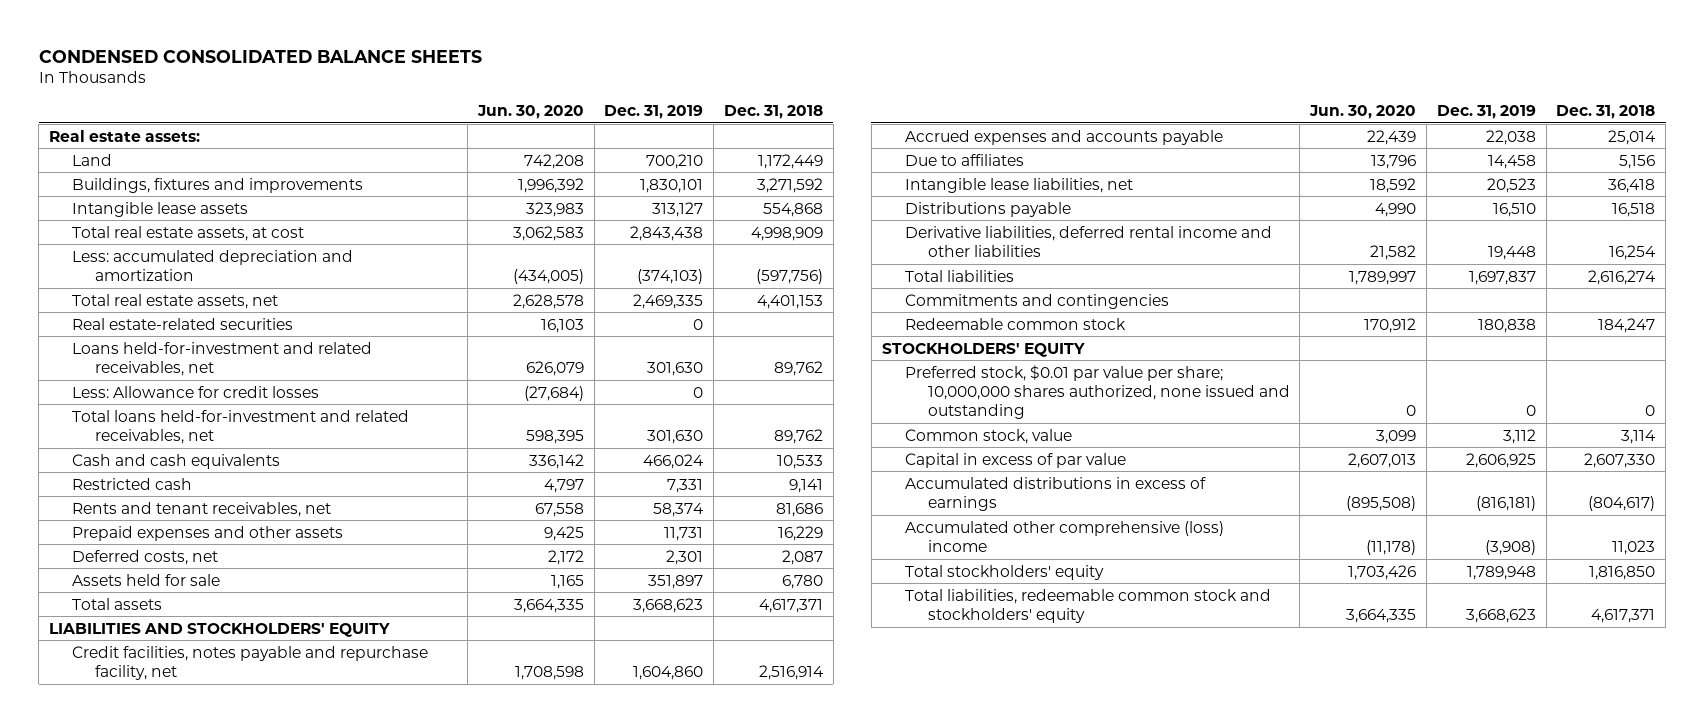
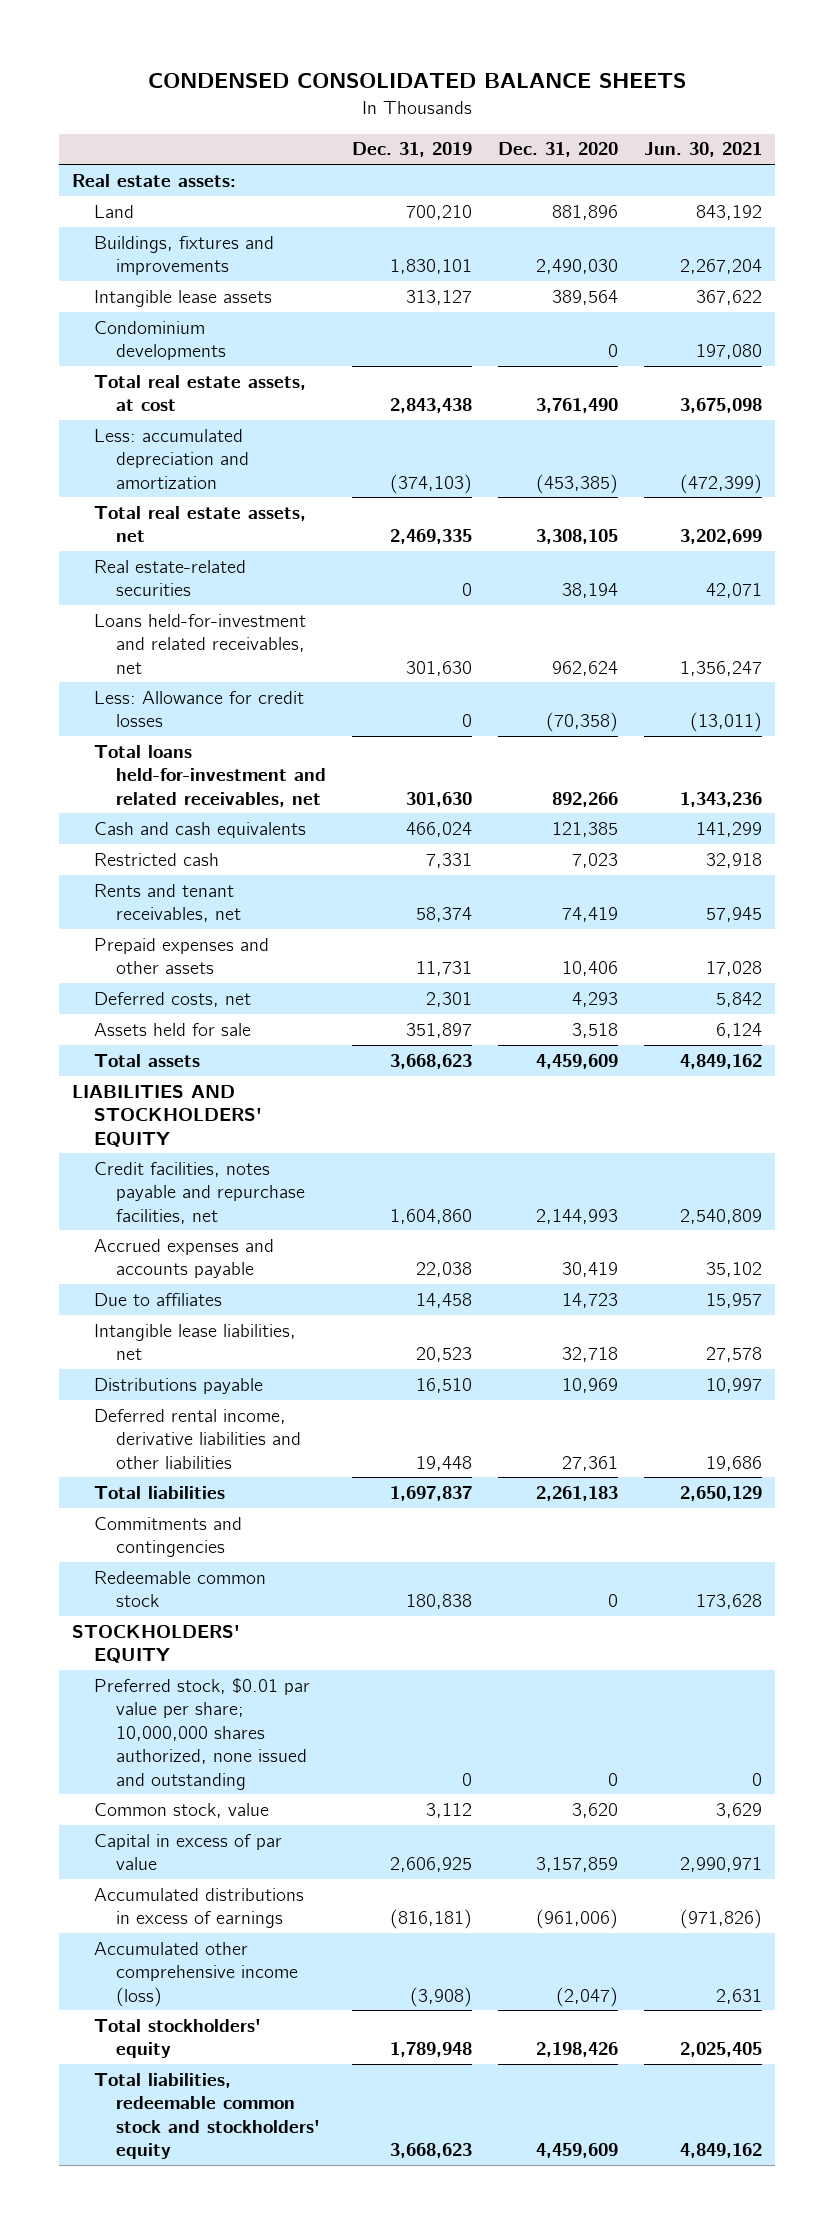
[476,105,584,120] Jun. 30, 2020 -> none
[723,105,823,120] Dec. 31, 2018 -> none
none -> [498,142,619,158] Dec. 31, 2020
none -> [644,142,763,158] Jun. 30, 2021
none -> [93,320,227,361] Condominium developments
[72,645,429,680] Credit facilities, notes payable and repurchase facility, net -> [93,1161,306,1224] Credit facilities, notes payable and repurchase facilities, net
[904,225,1272,257] Derivative liabilities, deferred rental income and other liabilities -> [93,1408,302,1469] Deferred rental income, derivative liabilities and other liabilities
[904,520,1224,552] Accumulated other comprehensive (loss) income -> [93,1941,299,2007] Accumulated other comprehensive income (loss)

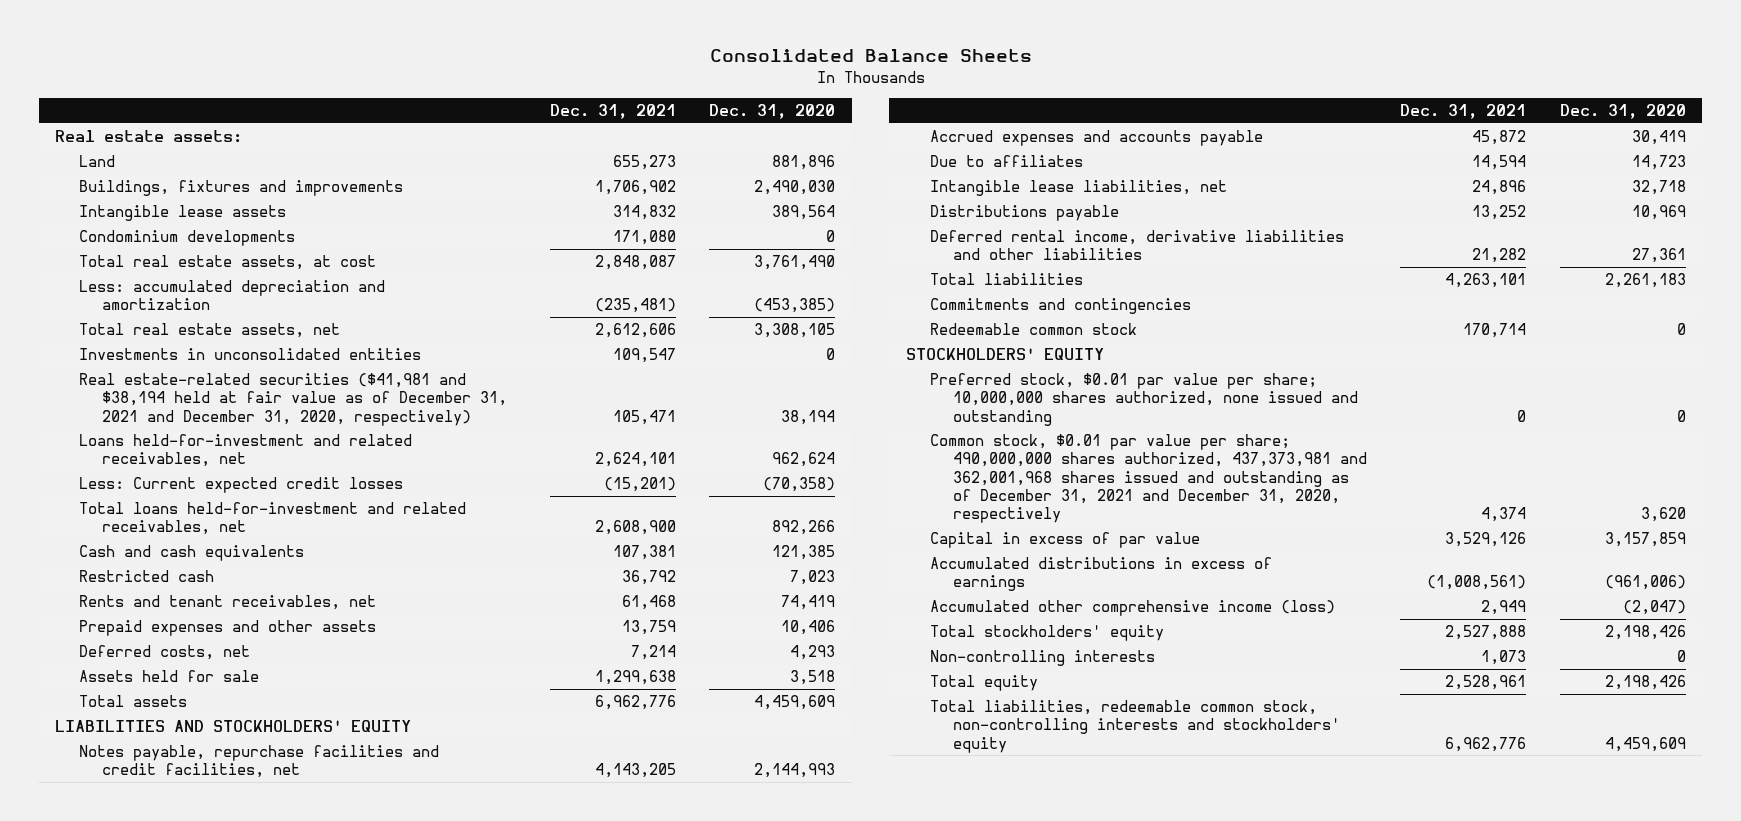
[147,73,686,89] CONDENSED CONSOLIDATED BALANCE SHEETS -> [709,49,1032,63] Consolidated Balance Sheets
[352,142,473,158] Dec. 31, 2019 -> none
[644,142,763,158] Jun. 30, 2021 -> none
none -> [549,103,676,119] Dec. 31, 2021
none -> [78,348,421,361] Investments in unconsolidated entities
[93,559,246,597] Real estate-related securities -> [78,373,508,426] Real estate-related securities ($41,981 and $38,194 held at fair value as of December 31, 2021 and December 31, 2020, respectively)
[93,690,304,728] Less: Allowance for credit losses -> [78,477,403,494] Less: Current expected credit losses
[93,1161,306,1224] Credit facilities, notes payable and repurchase facilities, net -> [78,745,439,779] Notes payable, repurchase facilities and credit facilities, net
[93,1802,269,1818] Common stock, value -> [929,434,1367,524] Common stock, $0.01 par value per share; 490,000,000 shares authorized, 437,373,981 and 362,001,968 shares issued and outstanding as of December 31, 2021 and December 31, 2020, respectively
none -> [929,650,1155,667] Non-controlling interests
none -> [929,675,1038,692] Total equity
[93,2072,321,2160] Total liabilities, redeemable common stock and stockholders' equity -> [929,700,1340,753] Total liabilities, redeemable common stock, non-controlling interests and stockholders' equity

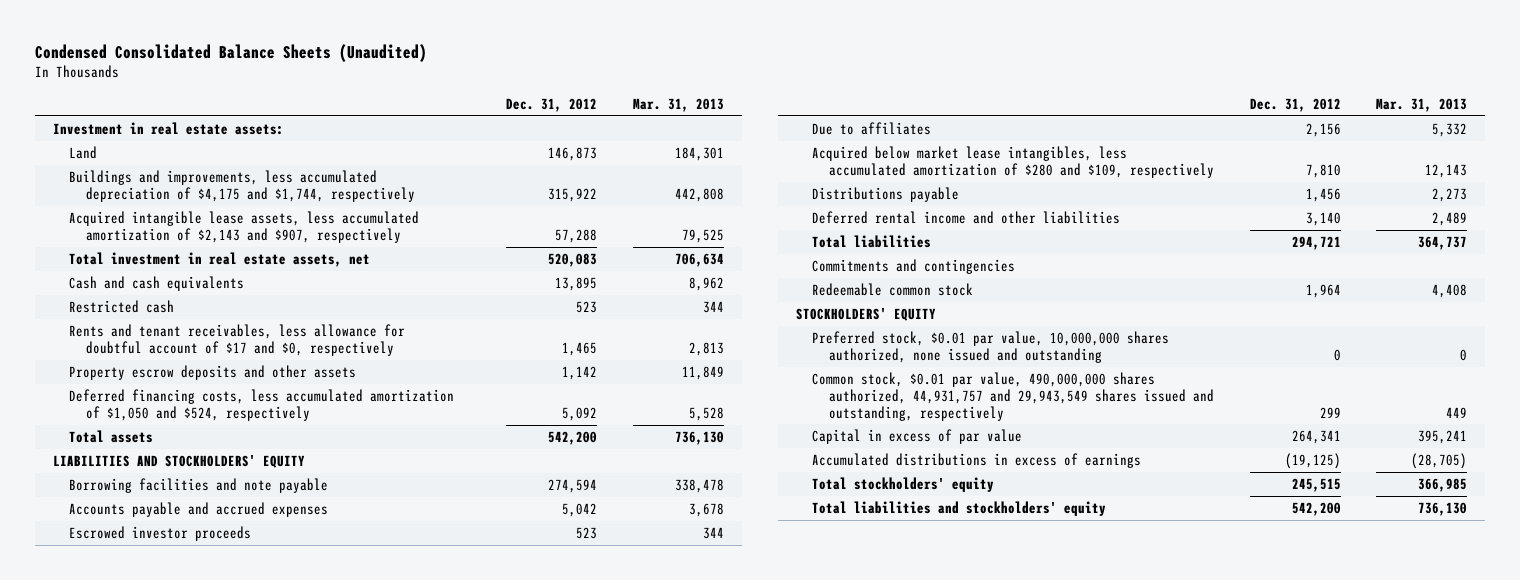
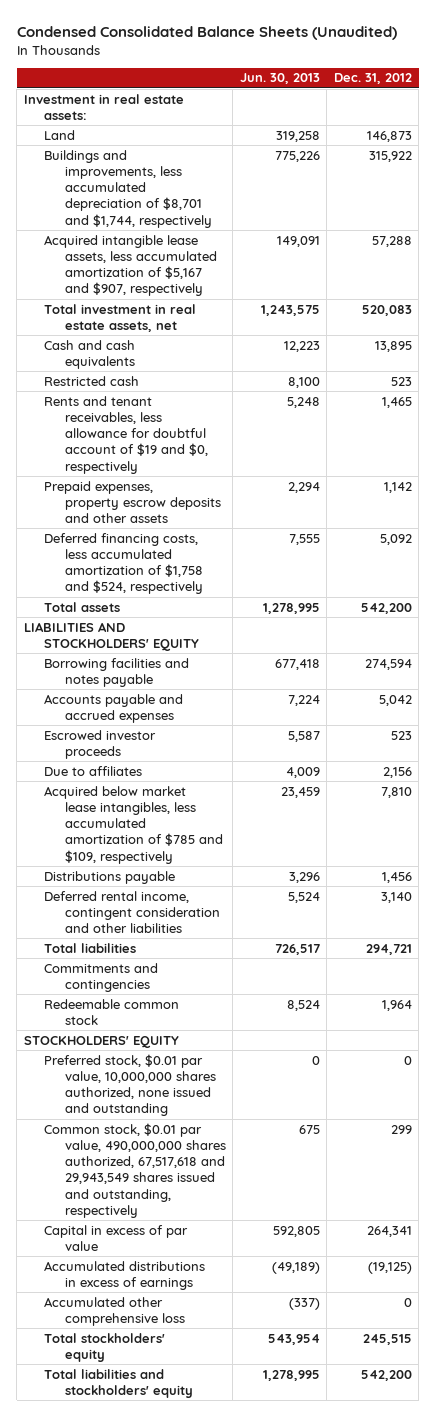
[632,97,724,112] Mar. 31, 2013 -> none
none -> [239,73,320,85] Jun. 30, 2013
[69,170,415,202] Buildings and improvements, less accumulated depreciation of $4,175 and $1,744, respectively -> [44,149,212,228] Buildings and improvements, less accumulated depreciation of $8,701 and $1,744, respectively
[69,211,420,243] Acquired intangible lease assets, less accumulated amortization of $2,143 and $907, respectively -> [44,234,217,297] Acquired intangible lease assets, less accumulated amortization of $5,167 and $907, respectively
[69,324,406,356] Rents and tenant receivables, less allowance for doubtful account of $17 and $0, respectively -> [44,395,208,474] Rents and tenant receivables, less allowance for doubtful account of $19 and $0, respectively
[69,365,357,381] Property escrow deposits and other assets -> [44,480,221,524] Prepaid expenses, property escrow deposits and other assets
[69,389,455,421] Deferred financing costs, less accumulated amortization of $1,050 and $524, respectively -> [44,532,203,595] Deferred financing costs, less accumulated amortization of $1,758 and $524, respectively
[69,478,329,494] Borrowing facilities and note payable -> [44,657,190,687] Borrowing facilities and notes payable
[812,146,1215,178] Acquired below market lease intangibles, less accumulated amortization of $280 and $109, respectively -> [44,785,223,864] Acquired below market lease intangibles, less accumulated amortization of $785 and $109, respectively
[812,211,1121,225] Deferred rental income and other liabilities -> [44,890,220,934] Deferred rental income, contingent consideration and other liabilities
[812,372,1215,421] Common stock, $0.01 par value, 490,000,000 shares authorized, 44,931,757 and 29,943,549 shares issued and outstanding, respectively -> [44,1122,226,1218] Common stock, $0.01 par value, 490,000,000 shares authorized, 67,517,618 and 29,943,549 shares issued and outstanding, respectively
none -> [44,1296,185,1326] Accumulated other comprehensive loss

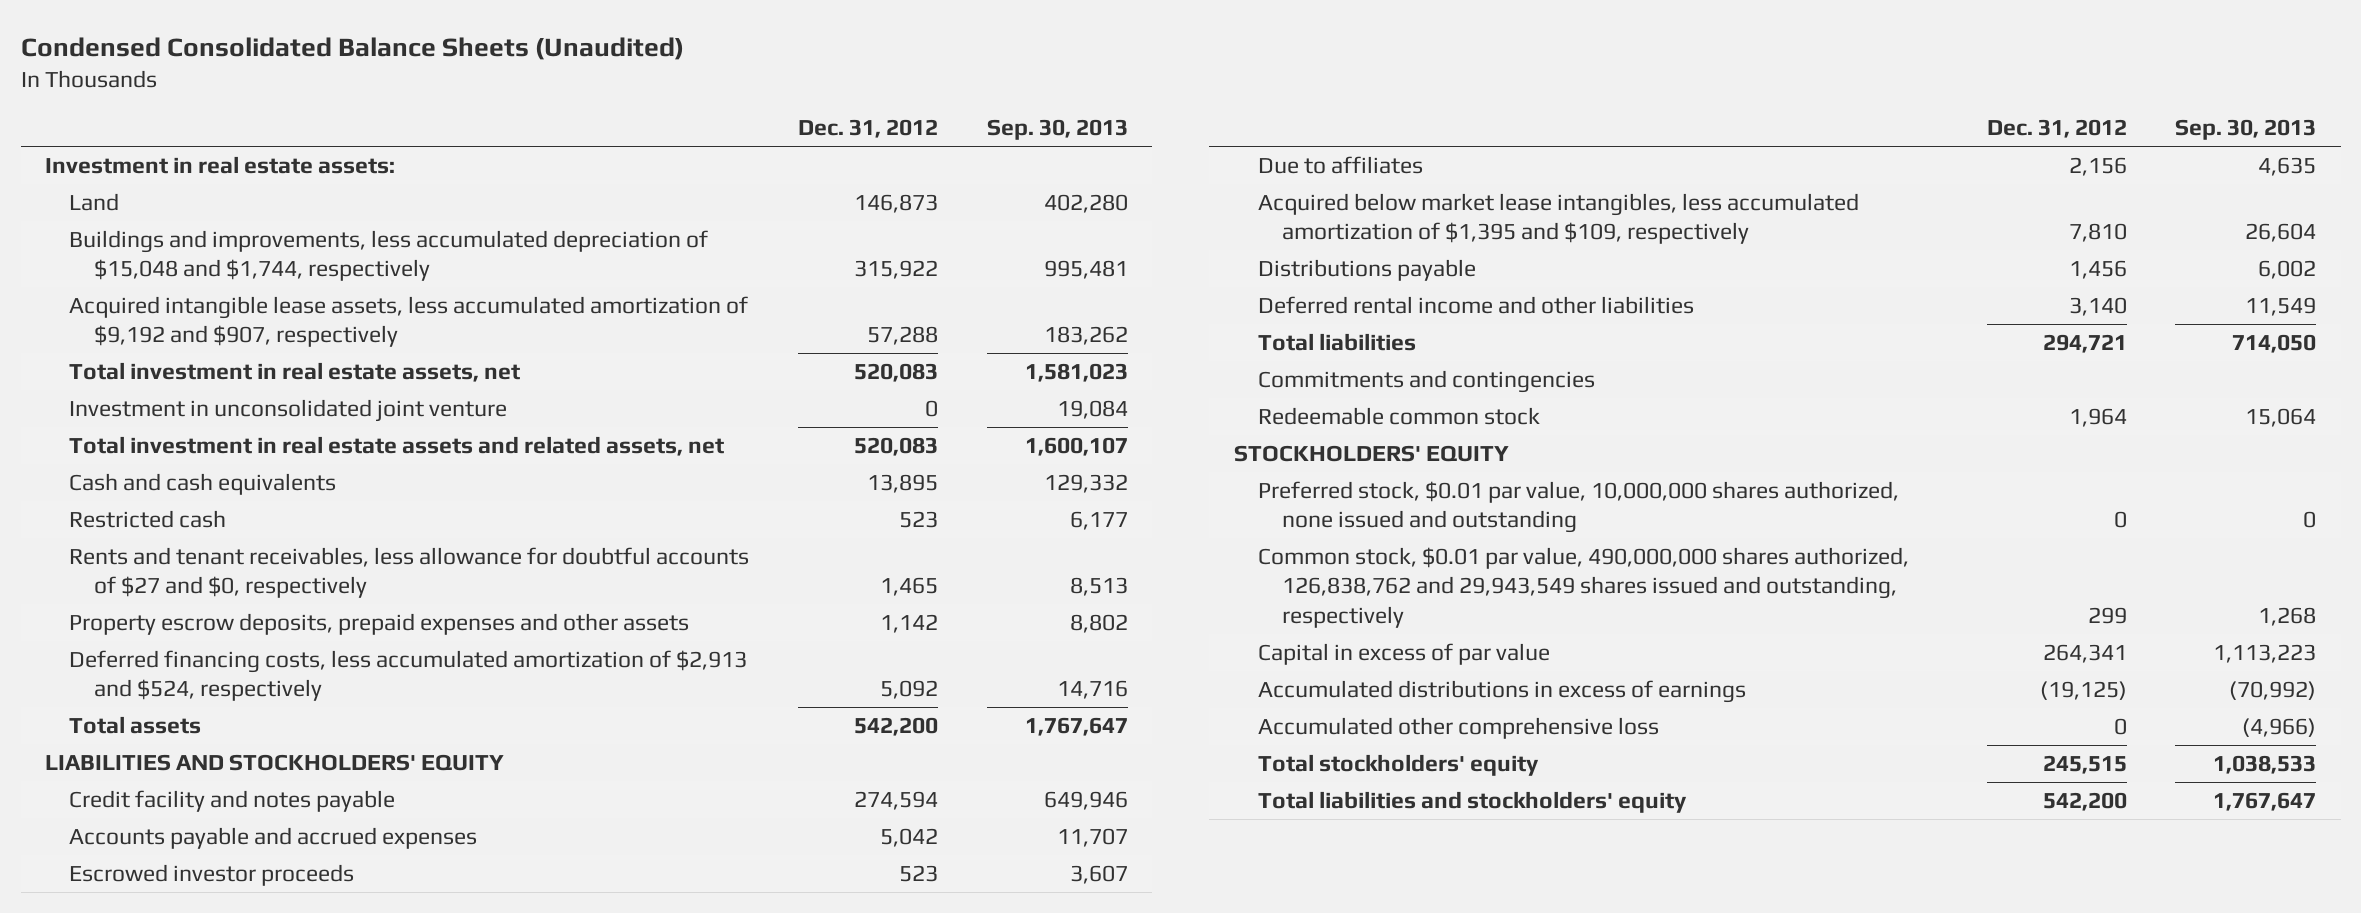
[239,73,320,85] Jun. 30, 2013 -> none
none -> [986,119,1128,141] Sep. 30, 2013
[44,149,212,228] Buildings and improvements, less accumulated depreciation of $8,701 and $1,744, respectively -> [69,229,709,282] Buildings and improvements, less accumulated depreciation of $15,048 and $1,744, respectively
[44,234,217,297] Acquired intangible lease assets, less accumulated amortization of $5,167 and $907, respectively -> [69,295,749,348] Acquired intangible lease assets, less accumulated amortization of $9,192 and $907, respectively
none -> [69,398,508,422] Investment in unconsolidated joint venture
none -> [69,435,725,456] Total investment in real estate assets and related assets, net
[44,395,208,474] Rents and tenant receivables, less allowance for doubtful account of $19 and $0, respectively -> [69,546,750,599] Rents and tenant receivables, less allowance for doubtful accounts of $27 and $0, respectively
[44,480,221,524] Prepaid expenses, property escrow deposits and other assets -> [69,612,690,635] Property escrow deposits, prepaid expenses and other assets
[44,532,203,595] Deferred financing costs, less accumulated amortization of $1,758 and $524, respectively -> [69,649,748,702] Deferred financing costs, less accumulated amortization of $2,913 and $524, respectively
[44,657,190,687] Borrowing facilities and notes payable -> [69,789,396,812] Credit facility and notes payable
[44,785,223,864] Acquired below market lease intangibles, less accumulated amortization of $785 and $109, respectively -> [1257,192,1859,245] Acquired below market lease intangibles, less accumulated amortization of $1,395 and $109, respectively
[44,890,220,934] Deferred rental income, contingent consideration and other liabilities -> [1257,295,1694,314] Deferred rental income and other liabilities
[44,1122,226,1218] Common stock, $0.01 par value, 490,000,000 shares authorized, 67,517,618 and 29,943,549 shares issued and outstanding, respectively -> [1257,546,1909,628] Common stock, $0.01 par value, 490,000,000 shares authorized, 126,838,762 and 29,943,549 shares issued and outstanding, respectively

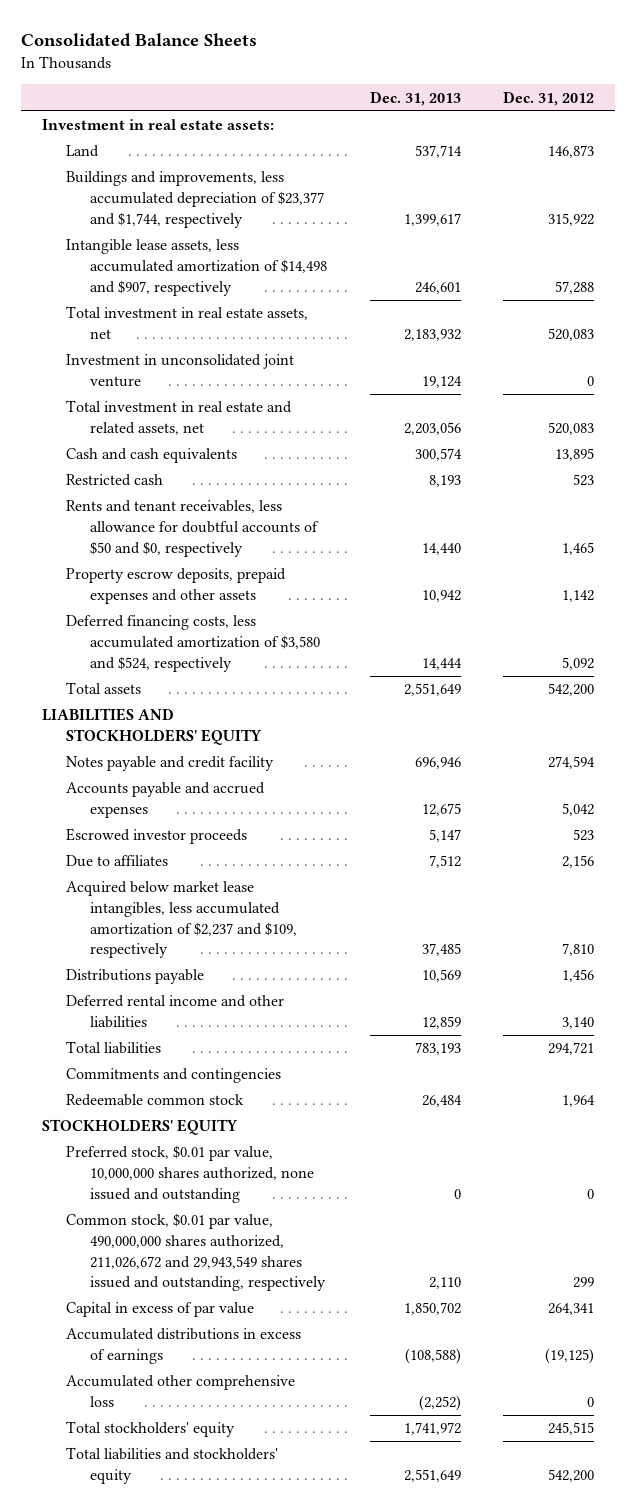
[20,36,684,60] Condensed Consolidated Balance Sheets (Unaudited) -> [21,33,258,48] Consolidated Balance Sheets
[986,119,1128,141] Sep. 30, 2013 -> none
none -> [369,90,461,106] Dec. 31, 2013
[69,229,709,282] Buildings and improvements, less accumulated depreciation of $15,048 and $1,744, respectively -> [66,171,325,228] Buildings and improvements, less accumulated depreciation of $23,377 and $1,744, respectively
[69,295,749,348] Acquired intangible lease assets, less accumulated amortization of $9,192 and $907, respectively -> [66,239,328,296] Intangible lease assets, less accumulated amortization of $14,498 and $907, respectively
[69,435,725,456] Total investment in real estate assets and related assets, net -> [66,400,293,436] Total investment in real estate and related assets, net
[69,546,750,599] Rents and tenant receivables, less allowance for doubtful accounts of $27 and $0, respectively -> [66,500,320,557] Rents and tenant receivables, less allowance for doubtful accounts of $50 and $0, respectively
[69,649,748,702] Deferred financing costs, less accumulated amortization of $2,913 and $524, respectively -> [66,615,321,672] Deferred financing costs, less accumulated amortization of $3,580 and $524, respectively
[69,789,396,812] Credit facility and notes payable -> [66,756,275,772] Notes payable and credit facility
[1257,192,1859,245] Acquired below market lease intangibles, less accumulated amortization of $1,395 and $109, respectively -> [66,881,298,959] Acquired below market lease intangibles, less accumulated amortization of $2,237 and $109, respectively
[1257,546,1909,628] Common stock, $0.01 par value, 490,000,000 shares authorized, 126,838,762 and 29,943,549 shares issued and outstanding, respectively -> [66,1213,327,1292] Common stock, $0.01 par value, 490,000,000 shares authorized, 211,026,672 and 29,943,549 shares issued and outstanding, respectively

